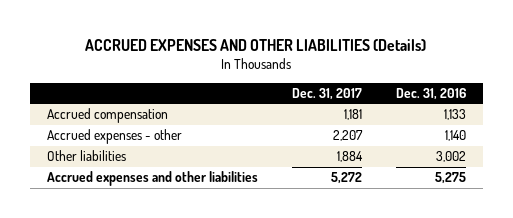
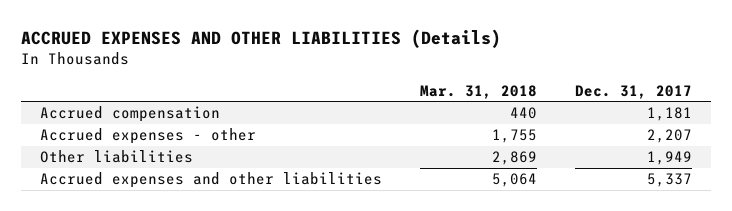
[395,88,466,101] Dec. 31, 2016 -> none
none -> [419,84,537,99] Mar. 31, 2018
[336,151,363,163] 1,884 -> [646,151,692,166] 1,949
[330,172,362,185] 5,272 -> [646,173,692,188] 5,337

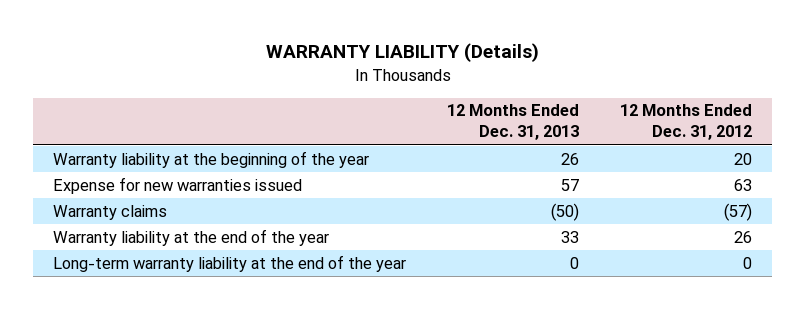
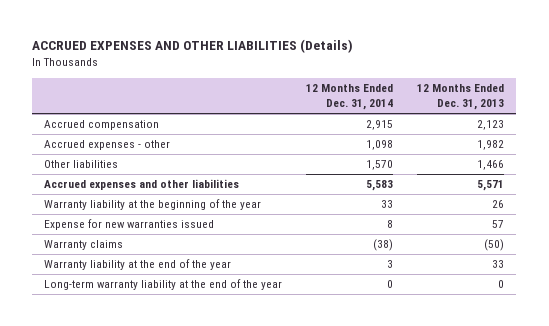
[265,43,539,63] WARRANTY LIABILITY (Details) -> [32,39,354,54] ACCRUED EXPENSES AND OTHER LIABILITIES (Details)
[619,104,752,141] 12 Months Ended Dec. 31, 2012 -> none
none -> [306,84,394,111] 12 Months Ended Dec. 31, 2014
none -> [44,120,160,131] Accrued compensation
none -> [44,140,171,151] Accrued expenses - other
none -> [44,160,119,169] Other liabilities
none -> [44,179,240,191] Accrued expenses and other liabilities

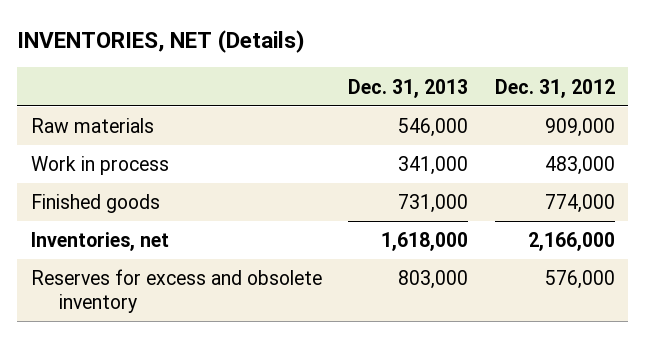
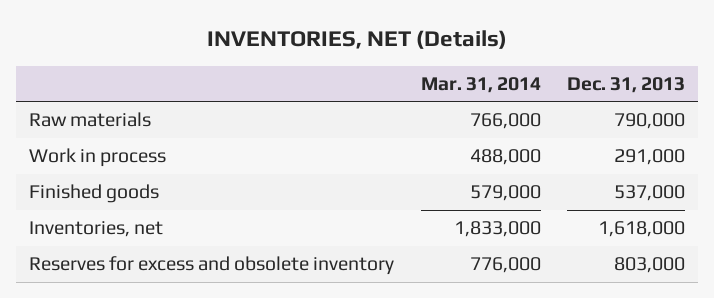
[494,78,615,98] Dec. 31, 2012 -> none
none -> [420,76,541,93] Mar. 31, 2014
[398,118,469,138] 546,000 -> [613,113,685,130] 790,000
[398,156,469,176] 341,000 -> [613,149,685,166] 291,000
[398,194,469,214] 731,000 -> [613,185,685,202] 537,000

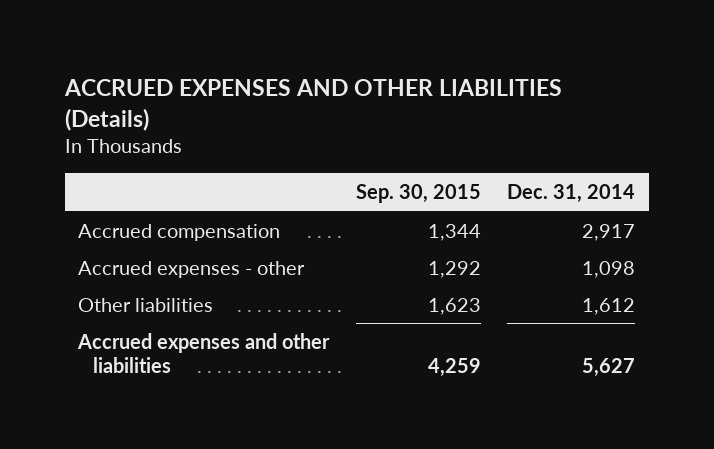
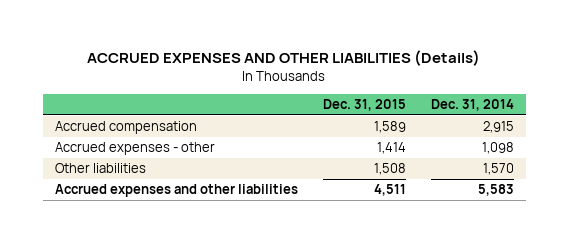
[355,184,481,204] Sep. 30, 2015 -> none
none -> [322,99,406,112] Dec. 31, 2015
[582,223,636,241] 2,917 -> [482,121,514,134] 2,915
[582,297,636,315] 1,612 -> [482,163,514,176] 1,570
[582,357,636,377] 5,627 -> [477,184,514,197] 5,583

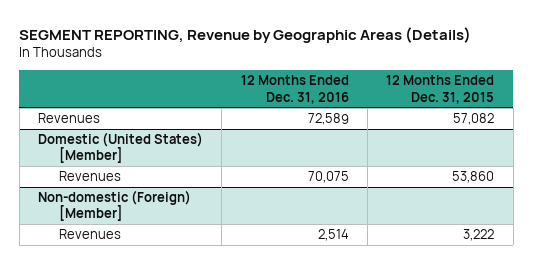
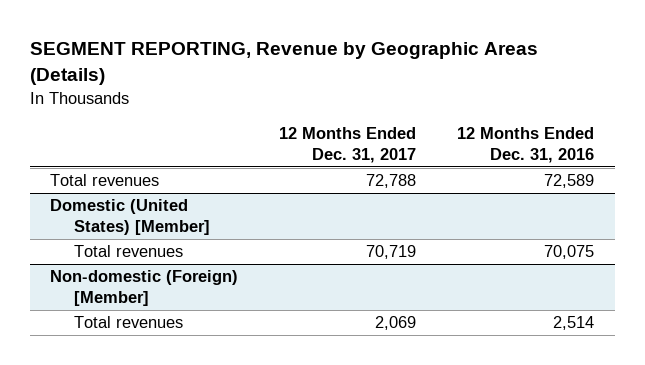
[386,75,495,104] 12 Months Ended Dec. 31, 2015 -> none
none -> [279,126,417,163] 12 Months Ended Dec. 31, 2017
[38,113,101,124] Revenues -> [50,174,160,187] Total revenues
[58,171,121,182] Revenues -> [73,245,183,258] Total revenues
[58,229,121,240] Revenues -> [73,316,183,329] Total revenues

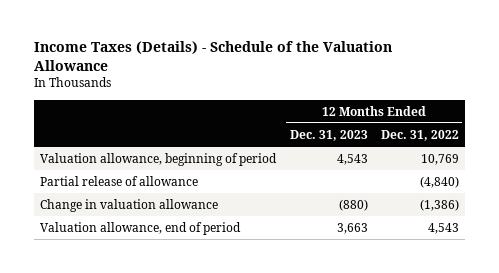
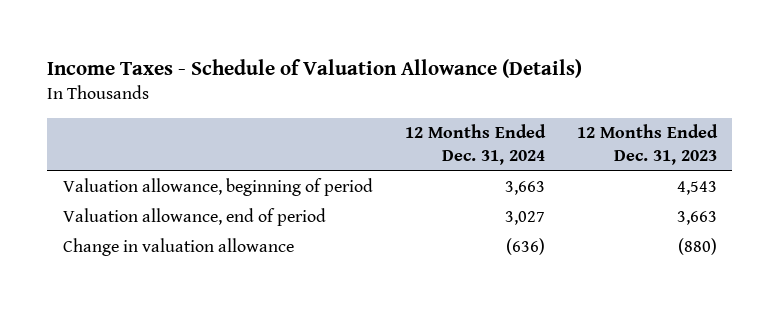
[33,41,392,72] Income Taxes (Details) - Schedule of the Valuation Allowance -> [47,59,583,79] Income Taxes - Schedule of Valuation Allowance (Details)
[380,129,459,141] Dec. 31, 2022 -> none
none -> [404,123,546,166] 12 Months Ended Dec. 31, 2024
[40,176,199,187] Partial release of allowance -> none
[40,199,219,213] Change in valuation allowance -> [62,238,294,257] Change in valuation allowance

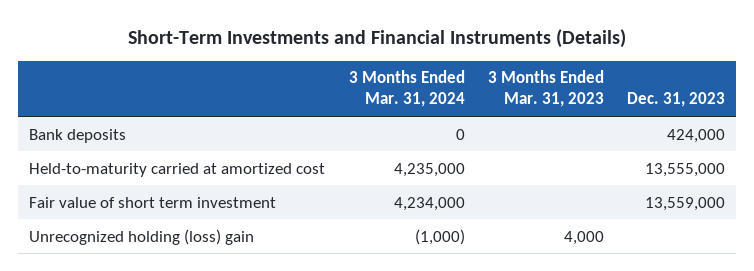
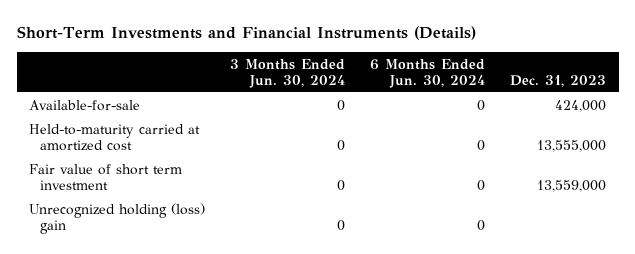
[348,70,465,108] 3 Months Ended Mar. 31, 2024 -> none
[487,70,604,108] 3 Months Ended Mar. 31, 2023 -> none
none -> [230,58,346,88] 3 Months Ended Jun. 30, 2024
none -> [370,58,486,88] 6 Months Ended Jun. 30, 2024
[29,128,127,143] Bank deposits -> [29,99,141,111] Available-for-sale

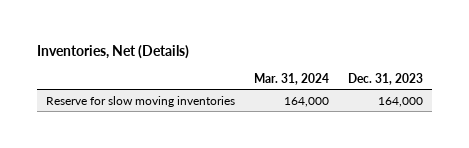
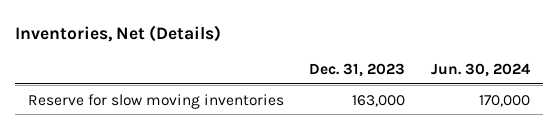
[254,72,330,85] Mar. 31, 2024 -> none
none -> [430,63,530,78] Jun. 30, 2024
[377,97,423,108] 164,000 -> [352,94,406,107] 163,000

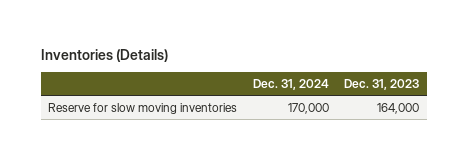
[15,25,222,43] Inventories, Net (Details) -> [40,48,168,62] Inventories (Details)
[430,63,530,78] Jun. 30, 2024 -> none
none -> [252,78,329,90] Dec. 31, 2024
[352,94,406,107] 163,000 -> [377,103,420,115] 164,000

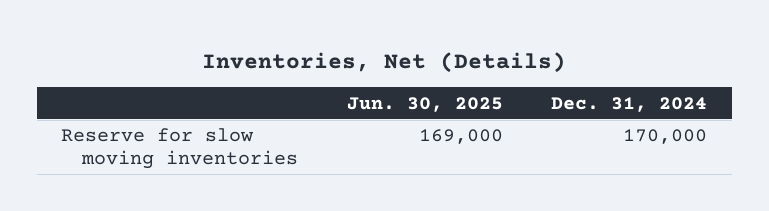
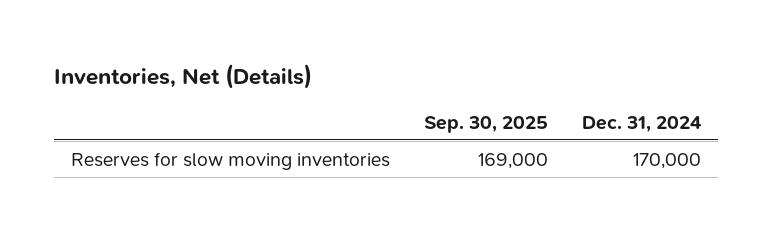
[346,96,503,112] Jun. 30, 2025 -> none
none -> [423,115,548,133] Sep. 30, 2025
[61,128,299,170] Reserve for slow moving inventories -> [70,151,390,170] Reserves for slow moving inventories

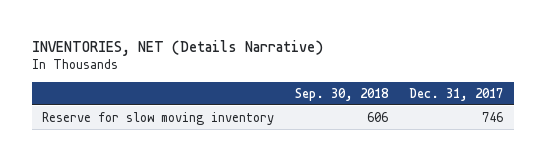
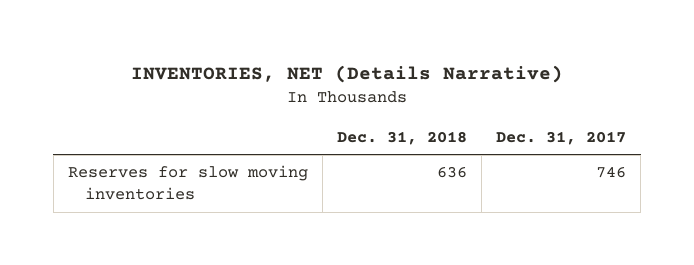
[295,87,390,101] Sep. 30, 2018 -> none
none -> [336,130,467,145] Dec. 31, 2018
[42,111,275,125] Reserve for slow moving inventory -> [67,165,308,201] Reserves for slow moving inventories

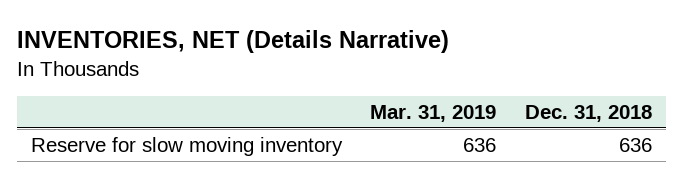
[495,130,626,145] Dec. 31, 2017 -> none
none -> [370,104,497,122] Mar. 31, 2019
[67,165,308,201] Reserves for slow moving inventories -> [30,136,343,156] Reserve for slow moving inventory

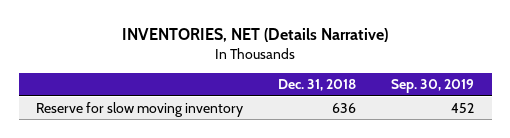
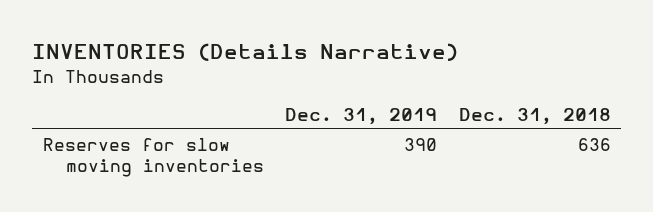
[122,28,389,43] INVENTORIES, NET (Details Narrative) -> [31,43,458,62] INVENTORIES (Details Narrative)
[391,79,475,94] Sep. 30, 2019 -> none
none -> [285,108,438,126] Dec. 31, 2019
[36,102,244,118] Reserve for slow moving inventory -> [42,137,265,178] Reserves for slow moving inventories

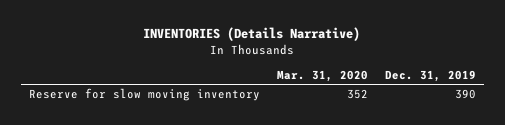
[458,108,611,126] Dec. 31, 2018 -> none
none -> [276,69,368,82] Mar. 31, 2020
[42,137,265,178] Reserves for slow moving inventories -> [29,88,261,102] Reserve for slow moving inventory

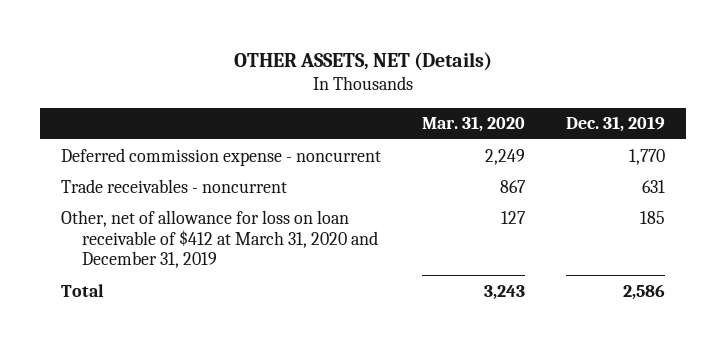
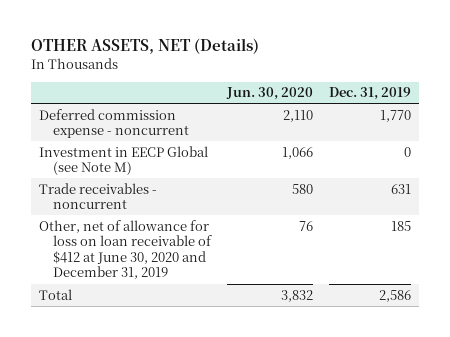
[422,116,526,133] Mar. 31, 2020 -> none
none -> [226,87,314,101] Jun. 30, 2020
none -> [38,145,208,176] Investment in EECP Global (see Note M)
[60,209,378,269] Other, net of allowance for loss on loan receivable of $412 at March 31, 2020 and December 31, 2019 -> [38,219,213,280] Other, net of allowance for loss on loan receivable of $412 at June 30, 2020 and December 31, 2019

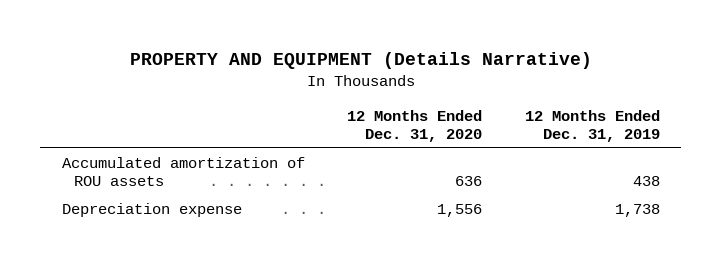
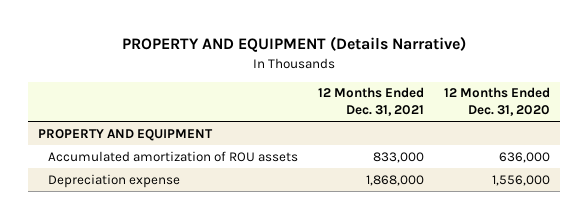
[524,109,660,143] 12 Months Ended Dec. 31, 2019 -> none
none -> [318,87,425,117] 12 Months Ended Dec. 31, 2021
none -> [37,128,213,141] PROPERTY AND EQUIPMENT
[455,176,483,187] 636 -> [498,151,550,163] 636,000
[437,204,483,218] 1,556 -> [491,174,550,186] 1,556,000

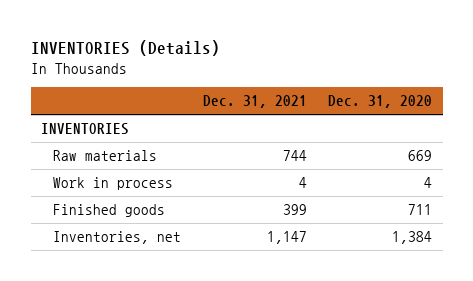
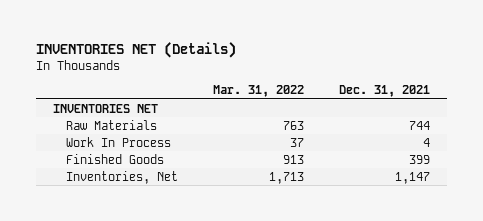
[30,40,220,57] INVENTORIES (Details) -> [35,41,236,58] INVENTORIES NET (Details)
[327,95,432,109] Dec. 31, 2020 -> none
none -> [212,85,304,98] Mar. 31, 2022
[41,123,130,136] INVENTORIES -> [53,103,159,113] INVENTORIES NET
[53,150,158,162] Raw materials -> [65,119,157,130] Raw Materials
[53,177,174,191] Work in process -> [65,136,171,147] Work In Process
[53,204,166,218] Finished goods -> [65,153,164,164] Finished Goods
[53,231,182,245] Inventories, net -> [65,170,178,184] Inventories, Net

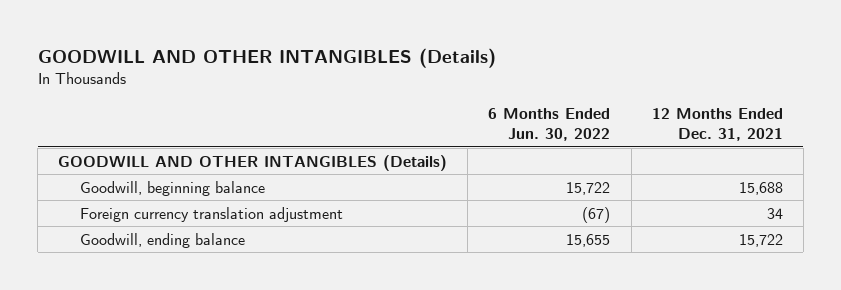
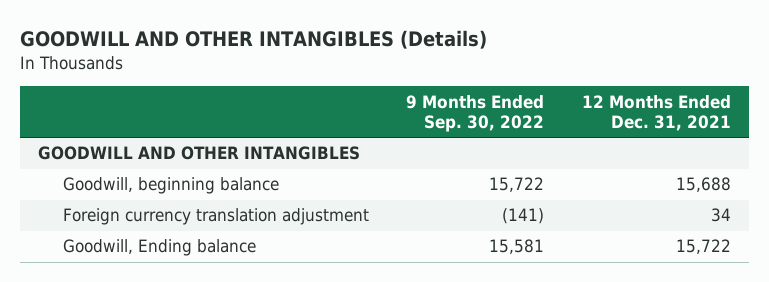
[488,108,611,142] 6 Months Ended Jun. 30, 2022 -> none
none -> [406,94,545,133] 9 Months Ended Sep. 30, 2022
[58,154,448,171] GOODWILL AND OTHER INTANGIBLES (Details) -> [38,146,361,161] GOODWILL AND OTHER INTANGIBLES
[79,232,245,248] Goodwill, ending balance -> [62,239,256,257] Goodwill, Ending balance

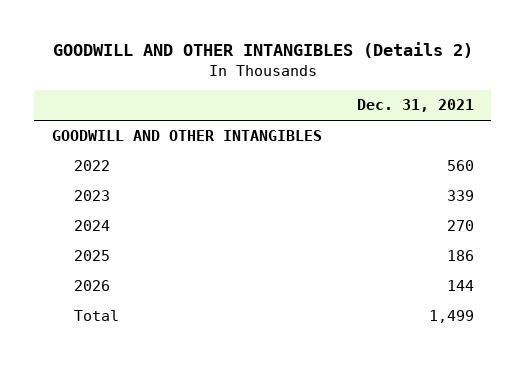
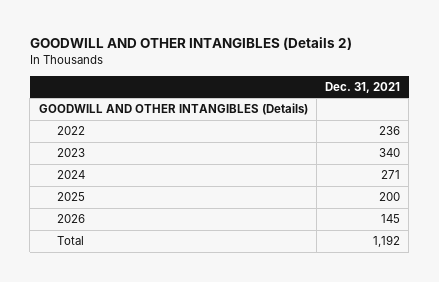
[51,130,322,142] GOODWILL AND OTHER INTANGIBLES -> [38,103,308,116] GOODWILL AND OTHER INTANGIBLES (Details)
[446,160,474,172] 560 -> [379,126,401,136] 236
[446,190,474,202] 339 -> [379,148,401,158] 340
[446,220,474,232] 270 -> [381,170,401,180] 271
[446,250,474,262] 186 -> [379,192,401,202] 200
[446,280,474,292] 144 -> [381,214,401,224] 145
[428,310,474,324] 1,499 -> [373,235,401,248] 1,192

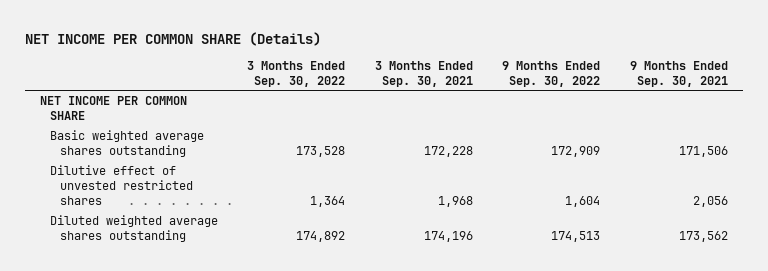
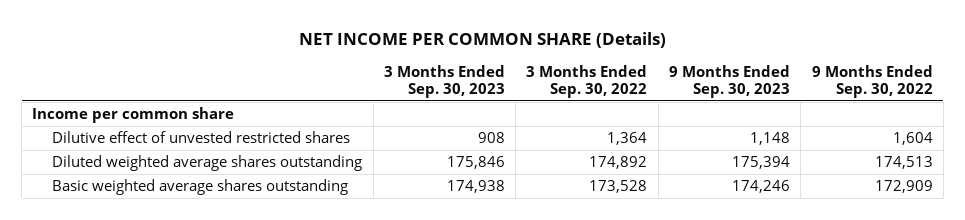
[374,61,473,87] 3 Months Ended Sep. 30, 2021 -> none
[629,61,728,87] 9 Months Ended Sep. 30, 2021 -> none
none -> [383,64,505,98] 3 Months Ended Sep. 30, 2023
none -> [669,64,791,98] 9 Months Ended Sep. 30, 2023
[39,96,187,121] NET INCOME PER COMMON SHARE -> [32,107,235,124] Income per common share
[49,130,204,158] Basic weighted average shares outstanding -> [52,179,349,196] Basic weighted average shares outstanding

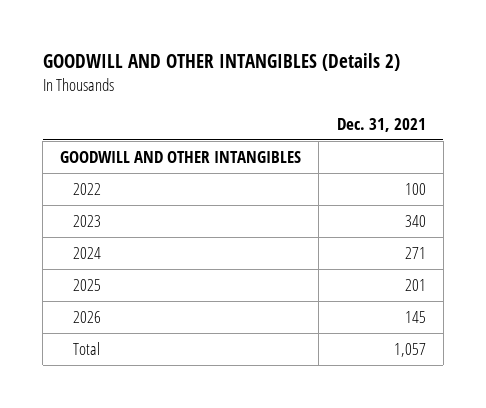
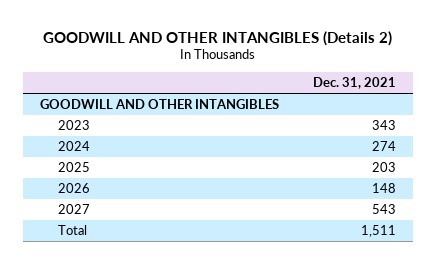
[73,183,102,196] 2022 -> none
[404,215,426,228] 340 -> [372,120,397,131] 343
[404,247,426,260] 271 -> [372,141,397,152] 274
[404,279,426,292] 201 -> [372,162,397,173] 203
[404,311,426,324] 145 -> [372,183,397,194] 148
none -> [58,204,91,215] 2027
[393,343,426,358] 1,057 -> [361,225,397,238] 1,511

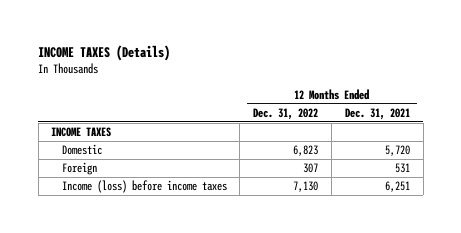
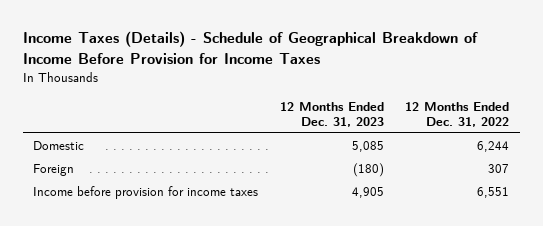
[38,45,171,62] INCOME TAXES (Details) -> [22,31,478,64] Income Taxes (Details) - Schedule of Geographical Breakdown of Income Before Provision for Income Taxes
[344,107,410,120] Dec. 31, 2021 -> none
none -> [279,101,384,128] 12 Months Ended Dec. 31, 2023
[51,127,112,138] INCOME TAXES -> none
[293,145,319,157] 6,823 -> [477,140,510,152] 6,244
[61,180,227,194] Income (loss) before income taxes -> [33,185,259,199] Income before provision for income taxes
[293,181,319,193] 7,130 -> [477,186,510,198] 6,551

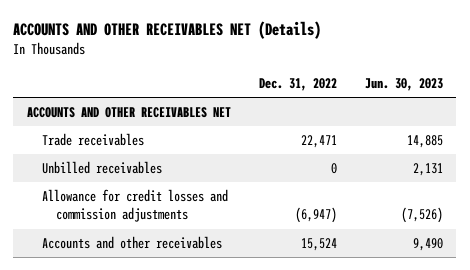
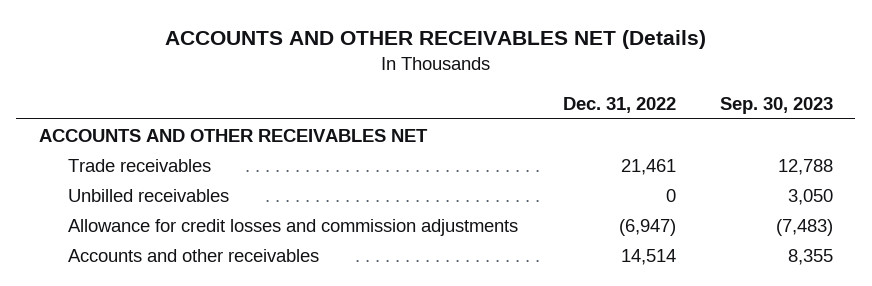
[364,77,443,91] Jun. 30, 2023 -> none
none -> [720,96,834,114] Sep. 30, 2023
[300,135,337,149] 22,471 -> [620,158,676,175] 21,461
[300,238,337,252] 15,524 -> [620,248,676,265] 14,514

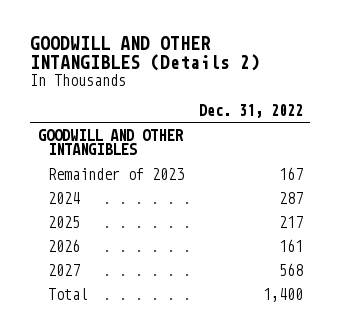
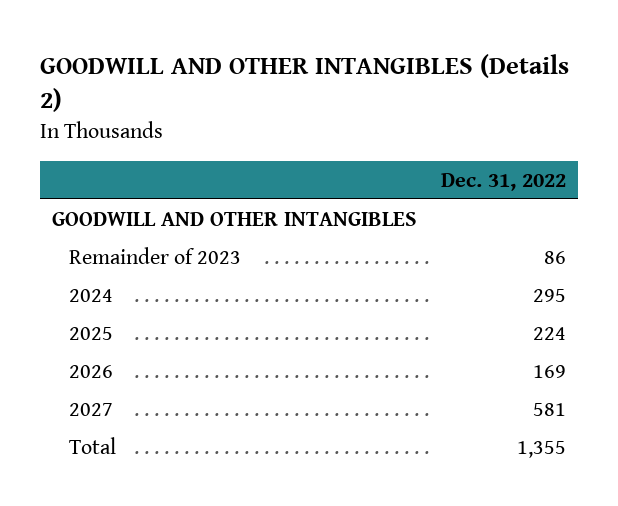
[278,166,303,180] 167 -> [543,250,566,264] 86
[278,191,303,204] 287 -> [532,288,566,302] 295
[278,215,303,228] 217 -> [532,326,566,340] 224
[278,238,303,252] 161 -> [532,364,566,378] 169
[278,262,303,276] 568 -> [532,402,566,416] 581
[262,287,303,302] 1,400 -> [516,440,566,458] 1,355

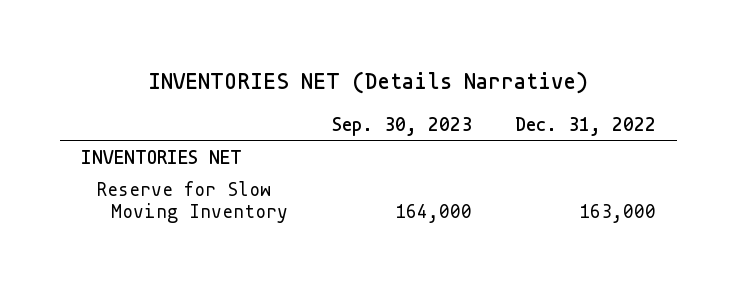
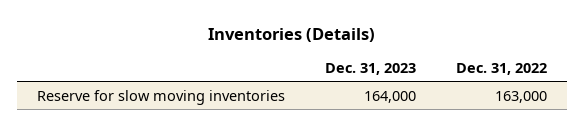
[148,71,589,95] INVENTORIES NET (Details Narrative) -> [208,27,376,42] Inventories (Details)
[331,116,472,136] Sep. 30, 2023 -> none
none -> [325,62,417,75] Dec. 31, 2023
[81,149,243,164] INVENTORIES NET -> none
[96,180,289,223] Reserve for Slow Moving Inventory -> [37,89,286,105] Reserve for slow moving inventories

